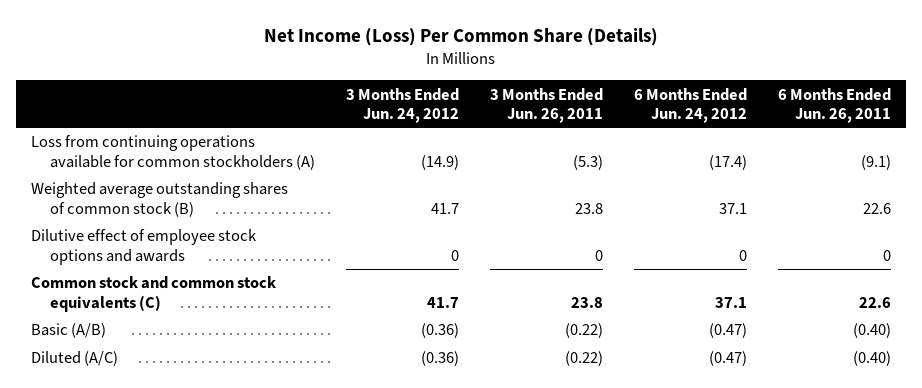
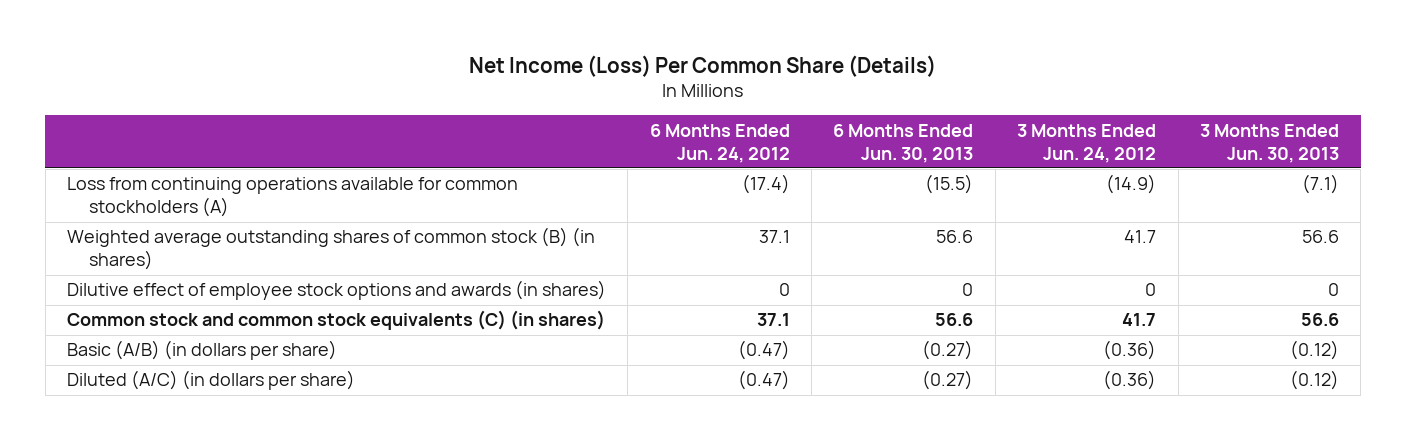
[490,87,604,124] 3 Months Ended Jun. 26, 2011 -> none
[777,87,891,124] 6 Months Ended Jun. 26, 2011 -> none
none -> [833,123,974,163] 6 Months Ended Jun. 30, 2013
none -> [1199,123,1339,163] 3 Months Ended Jun. 30, 2013
[31,182,289,217] Weighted average outstanding shares of common stock (B) -> [67,227,596,271] Weighted average outstanding shares of common stock (B) (in shares)
[31,229,258,265] Dilutive effect of employee stock options and awards -> [67,280,607,301] Dilutive effect of employee stock options and awards (in shares)
[31,276,277,312] Common stock and common stock equivalents (C) -> [67,310,606,331] Common stock and common stock equivalents (C) (in shares)
[31,323,107,339] Basic (A/B) -> [67,340,338,361] Basic (A/B) (in dollars per share)
[31,351,119,367] Diluted (A/C) -> [67,370,356,391] Diluted (A/C) (in dollars per share)

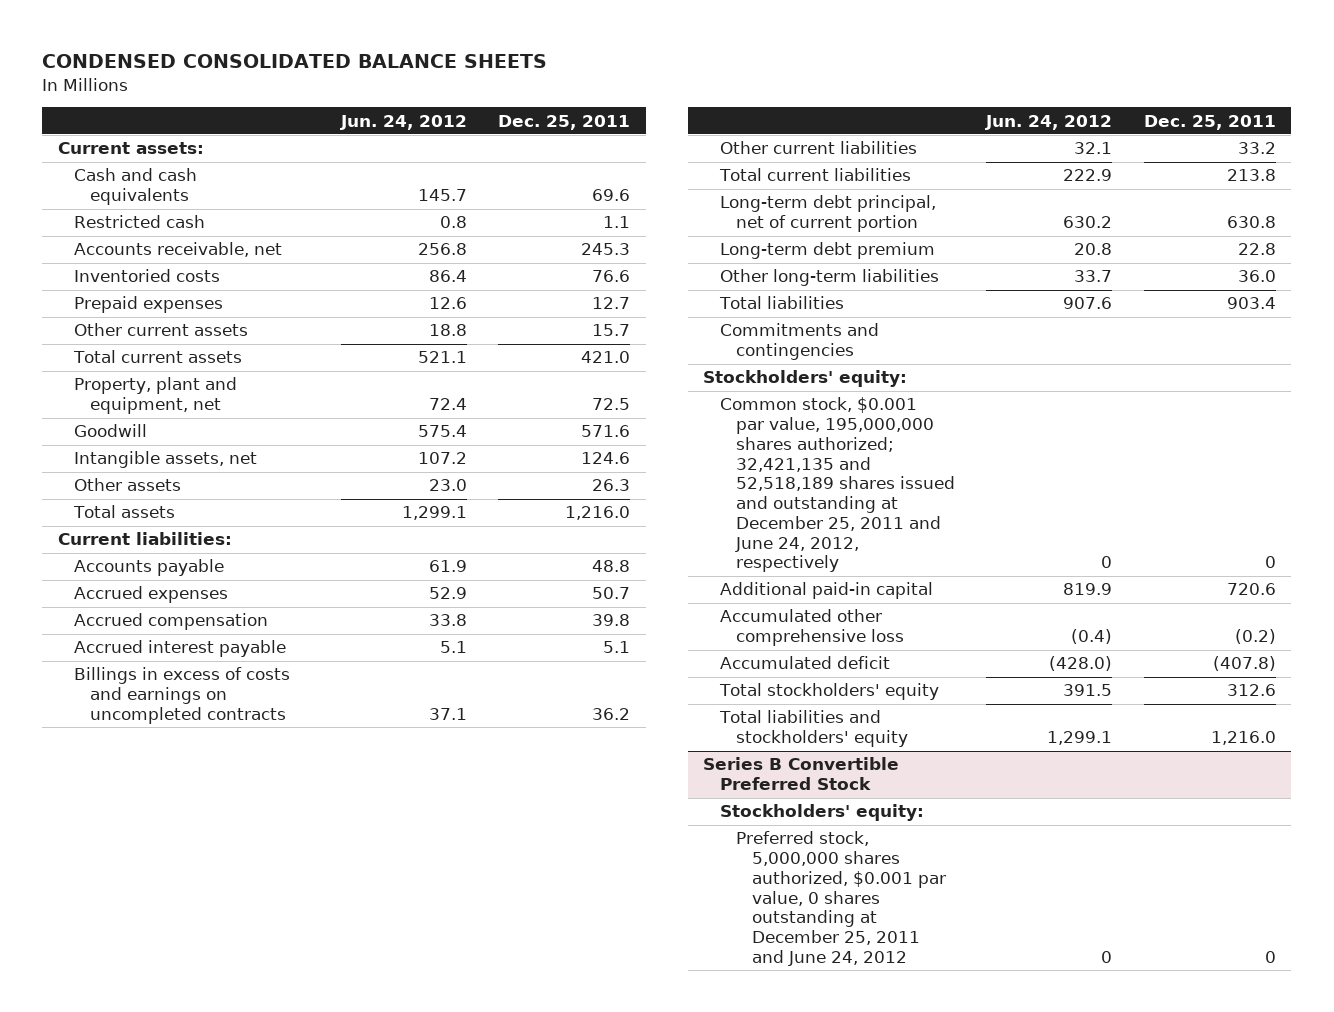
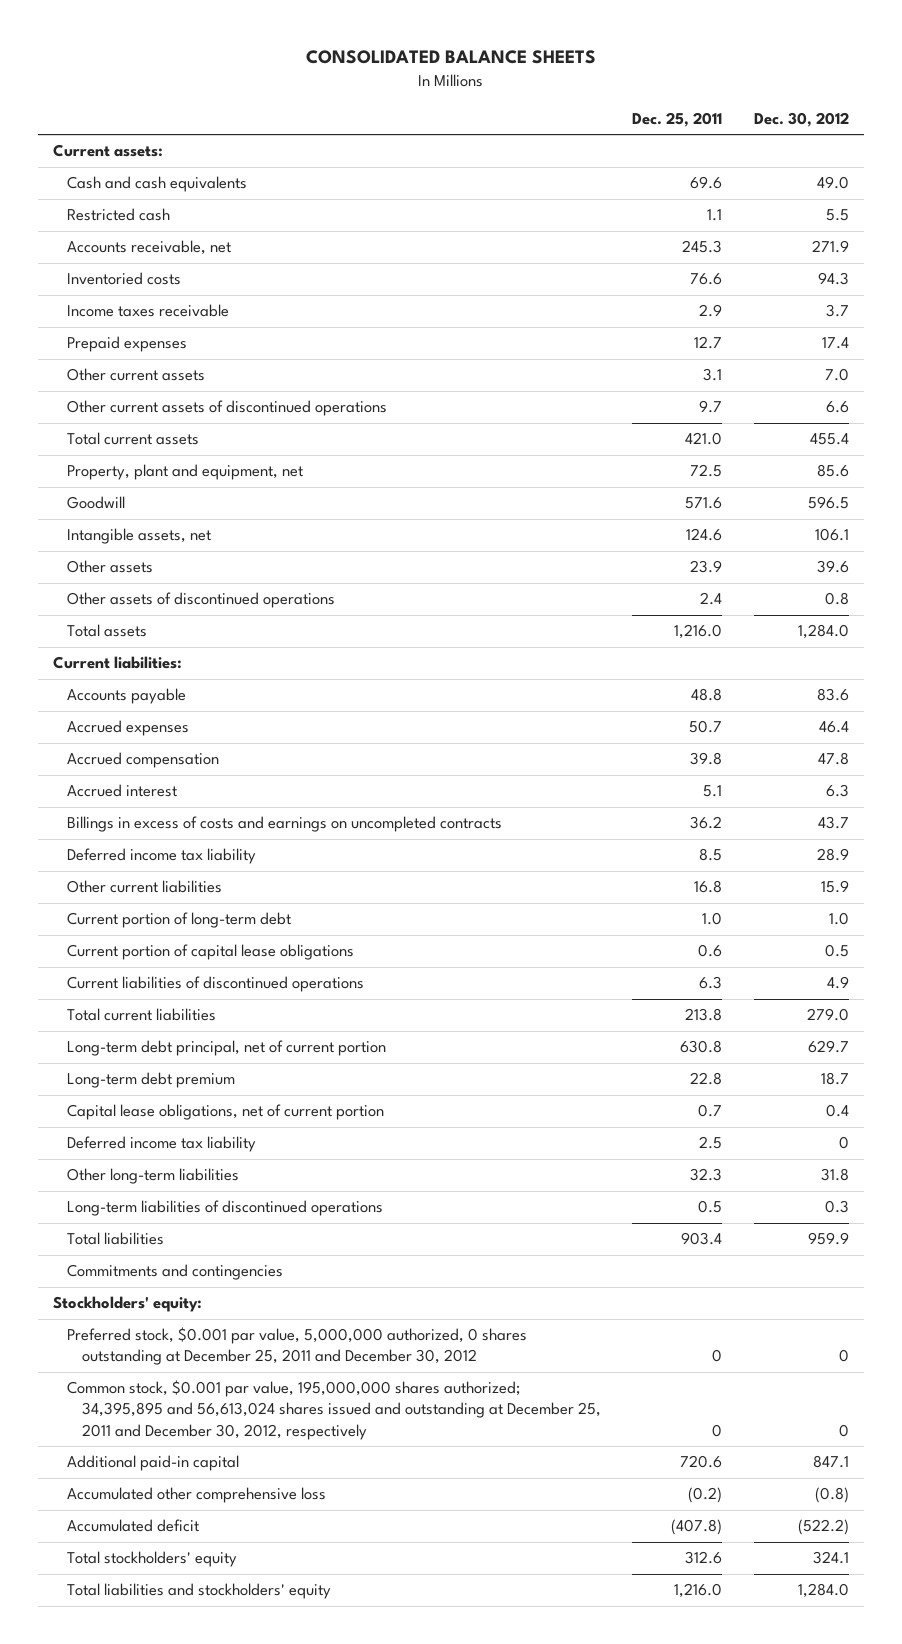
[42,54,548,69] CONDENSED CONSOLIDATED BALANCE SHEETS -> [306,50,597,65] CONSOLIDATED BALANCE SHEETS
[339,114,467,130] Jun. 24, 2012 -> none
none -> [753,111,849,127] Dec. 30, 2012
none -> [67,304,230,318] Income taxes receivable
[592,324,631,337] 15.7 -> [703,368,723,382] 3.1
none -> [67,400,388,417] Other current assets of discontinued operations
[592,479,631,492] 26.3 -> [690,560,723,574] 23.9
none -> [67,592,336,609] Other assets of discontinued operations
[74,640,287,658] Accrued interest payable -> [67,784,178,798] Accrued interest
none -> [67,848,257,865] Deferred income tax liability
[1237,142,1276,155] 33.2 -> [694,880,723,894] 16.8
none -> [67,912,292,929] Current portion of long-term debt
none -> [67,944,355,961] Current portion of capital lease obligations
none -> [67,976,365,993] Current liabilities of discontinued operations
none -> [67,1104,385,1121] Capital lease obligations, net of current portion
none -> [67,1136,257,1153] Deferred income tax liability
[1237,270,1276,283] 36.0 -> [690,1168,723,1182] 32.3
none -> [67,1200,384,1217] Long-term liabilities of discontinued operations
none -> [67,1327,528,1366] Preferred stock, $0.001 par value, 5,000,000 authorized, 0 shares outstanding at December 25, 2011 and December 30, 2012
[719,397,955,573] Common stock, $0.001 par value, 195,000,000 shares authorized; 32,421,135 and 52,518,189 shares issued and outstanding at December 25, 2011 and June 24, 2012, respectively -> [67,1380,601,1440] Common stock, $0.001 par value, 195,000,000 shares authorized; 34,395,895 and 56,613,024 shares issued and outstanding at December 25, 2011 and December 30, 2012, respectively
[703,757,900,791] Series B Convertible Preferred Stock -> none
[719,804,924,822] Stockholders' equity: -> none
[735,831,946,966] Preferred stock, 5,000,000 shares authorized, $0.001 par value, 0 shares outstanding at December 25, 2011 and June 24, 2012 -> none

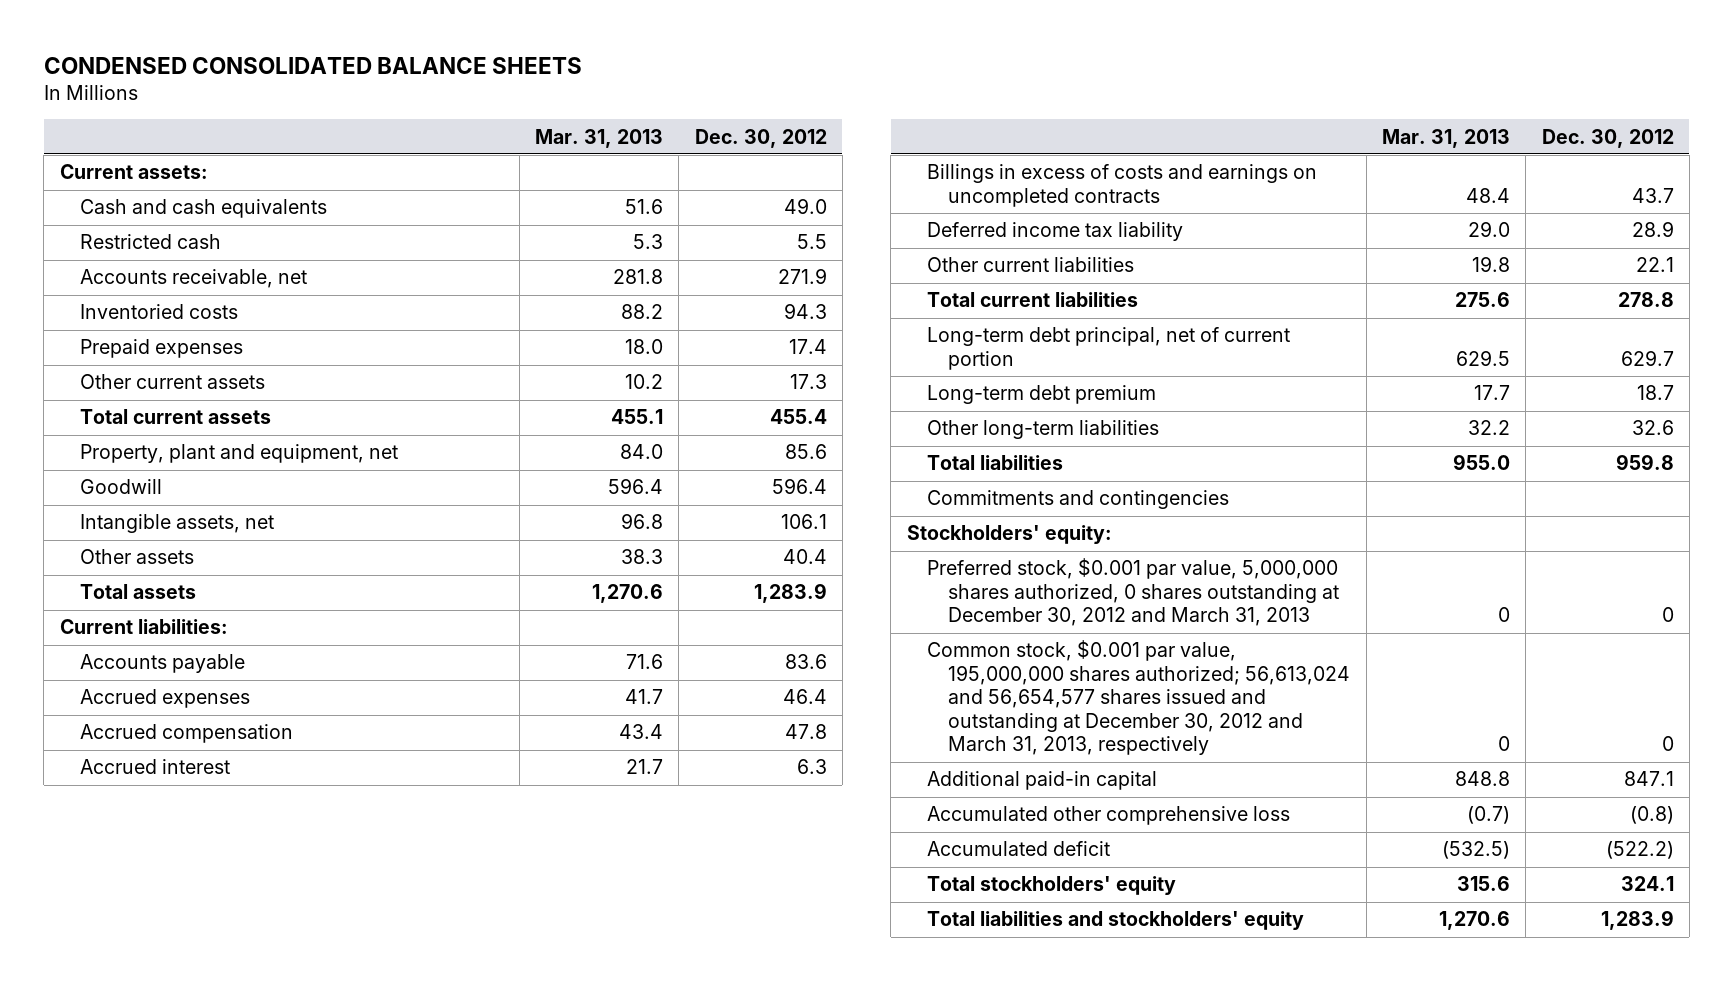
[306,50,597,65] CONSOLIDATED BALANCE SHEETS -> [43,56,582,74] CONDENSED CONSOLIDATED BALANCE SHEETS
[632,111,723,127] Dec. 25, 2011 -> none
none -> [534,128,663,148] Mar. 31, 2013
[67,304,230,318] Income taxes receivable -> none
[67,400,388,417] Other current assets of discontinued operations -> none
[824,368,849,382] 7.0 -> [789,374,827,390] 17.3
[807,496,849,510] 596.5 -> [771,478,827,495] 596.4
[67,592,336,609] Other assets of discontinued operations -> none
[816,560,849,574] 39.6 -> [782,549,827,565] 40.4
[797,624,849,640] 1,284.0 -> [753,583,827,604] 1,283.9
[67,912,292,929] Current portion of long-term debt -> none
[67,944,355,961] Current portion of capital lease obligations -> none
[67,976,365,993] Current liabilities of discontinued operations -> none
[820,880,849,894] 15.9 -> [1635,257,1674,273] 22.1
[806,1008,849,1022] 279.0 -> [1617,292,1674,308] 278.8
[67,1104,385,1121] Capital lease obligations, net of current portion -> none
[67,1136,257,1153] Deferred income tax liability -> none
[67,1200,384,1217] Long-term liabilities of discontinued operations -> none
[820,1168,849,1182] 31.8 -> [1631,420,1674,436] 32.6
[807,1232,849,1246] 959.9 -> [1615,454,1674,471] 959.8
[67,1327,528,1366] Preferred stock, $0.001 par value, 5,000,000 authorized, 0 shares outstanding at December 25, 2011 and December 30, 2012 -> [927,558,1340,627] Preferred stock, $0.001 par value, 5,000,000 shares authorized, 0 shares outstanding at December 30, 2012 and March 31, 2013
[67,1380,601,1440] Common stock, $0.001 par value, 195,000,000 shares authorized; 34,395,895 and 56,613,024 shares issued and outstanding at December 25, 2011 and December 30, 2012, respectively -> [927,640,1351,756] Common stock, $0.001 par value, 195,000,000 shares authorized; 56,613,024 and 56,654,577 shares issued and outstanding at December 30, 2012 and March 31, 2013, respectively
[797,1583,849,1599] 1,284.0 -> [1600,910,1674,931] 1,283.9

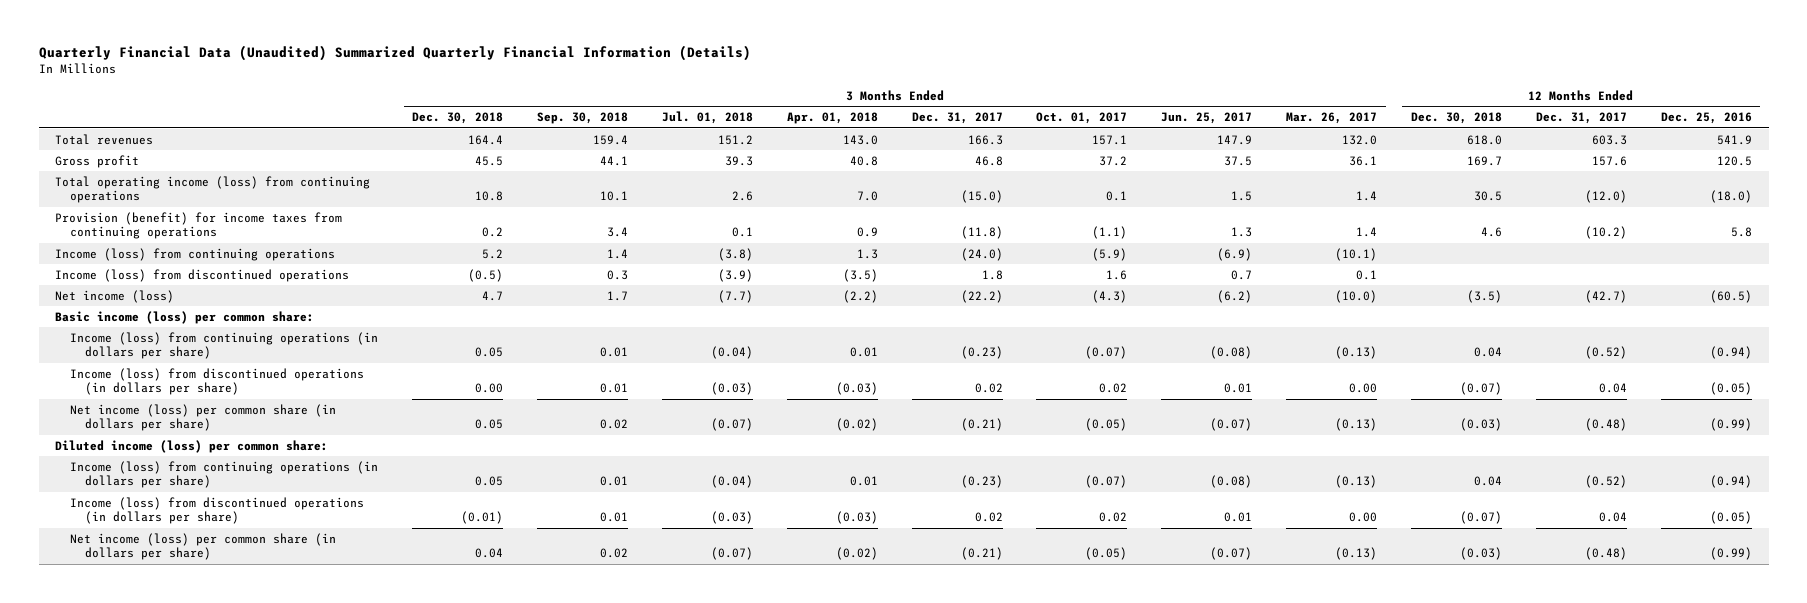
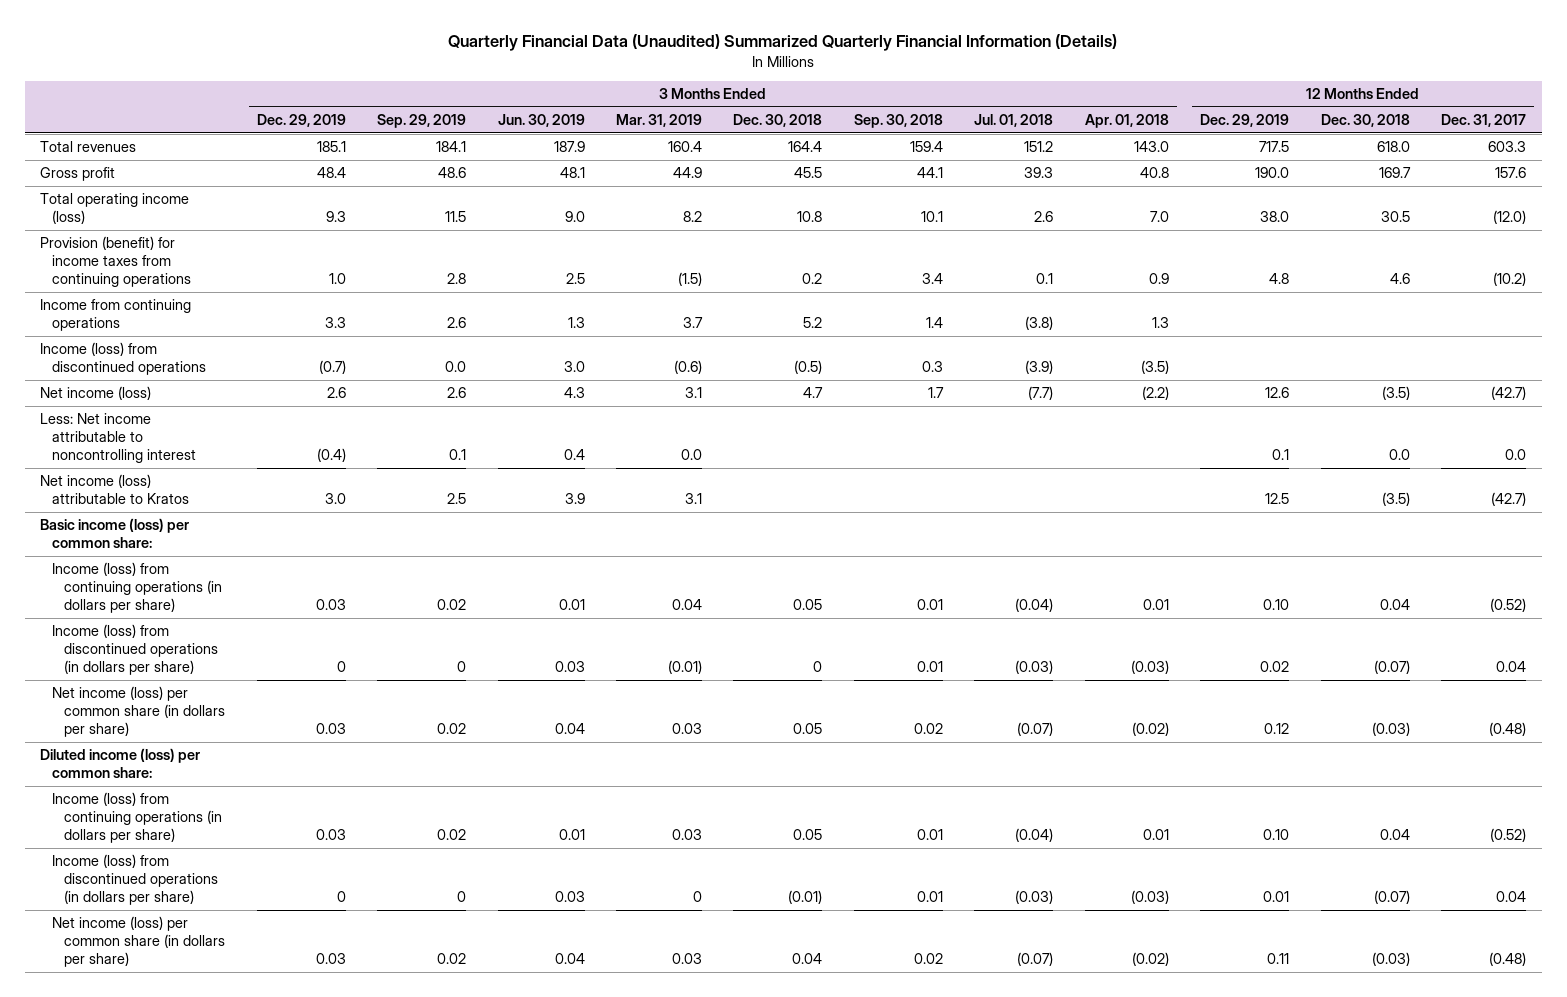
[911,112,1003,125] Dec. 31, 2017 -> none
[1036,112,1128,125] Oct. 01, 2017 -> none
[1161,112,1253,125] Jun. 25, 2017 -> none
[1286,112,1378,125] Mar. 26, 2017 -> none
[1660,112,1752,125] Dec. 25, 2016 -> none
none -> [256,114,346,128] Dec. 29, 2019
none -> [377,114,467,129] Sep. 29, 2019
none -> [497,114,585,128] Jun. 30, 2019
none -> [616,114,703,128] Mar. 31, 2019
none -> [1200,114,1290,128] Dec. 29, 2019
[55,175,371,204] Total operating income (loss) from continuing operations -> [40,193,190,225] Total operating income (loss)
[55,247,336,261] Income (loss) from continuing operations -> [40,299,192,332] Income from continuing operations
none -> [40,413,197,464] Less: Net income attributable to noncontrolling interest
none -> [40,474,190,505] Net income (loss) attributable to Kratos
[475,383,504,394] 0.00 -> [813,661,823,673] 0

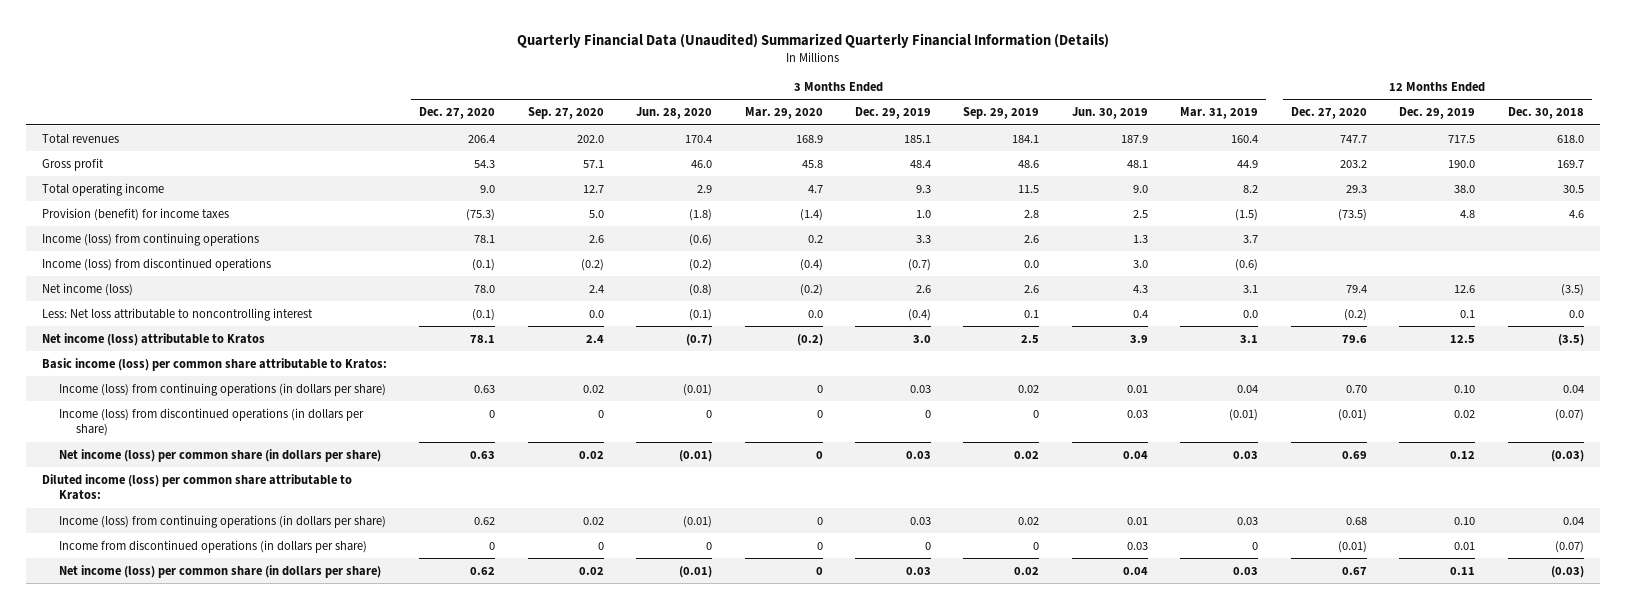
[733,114,823,128] Dec. 30, 2018 -> none
[853,114,943,129] Sep. 30, 2018 -> none
[974,114,1054,128] Jul. 01, 2018 -> none
[1084,114,1169,129] Apr. 01, 2018 -> none
[1441,114,1527,128] Dec. 31, 2017 -> none
none -> [419,107,496,120] Dec. 27, 2020
none -> [527,107,604,120] Sep. 27, 2020
none -> [636,107,713,120] Jun. 28, 2020
none -> [744,107,823,120] Mar. 29, 2020
none -> [1290,107,1367,120] Dec. 27, 2020
[40,193,190,225] Total operating income (loss) -> [41,182,164,196] Total operating income
[40,236,192,288] Provision (benefit) for income taxes from continuing operations -> [41,207,229,221] Provision (benefit) for income taxes
[40,299,192,332] Income from continuing operations -> [41,232,259,246] Income (loss) from continuing operations
[40,413,197,464] Less: Net income attributable to noncontrolling interest -> [41,307,313,321] Less: Net loss attributable to noncontrolling interest
[40,518,190,549] Basic income (loss) per common share: -> [41,357,387,371] Basic income (loss) per common share attributable to Kratos:
[40,748,201,779] Diluted income (loss) per common share: -> [41,473,352,501] Diluted income (loss) per common share attributable to Kratos:
[52,854,219,906] Income (loss) from discontinued operations (in dollars per share) -> [58,539,367,553] Income from discontinued operations (in dollars per share)

